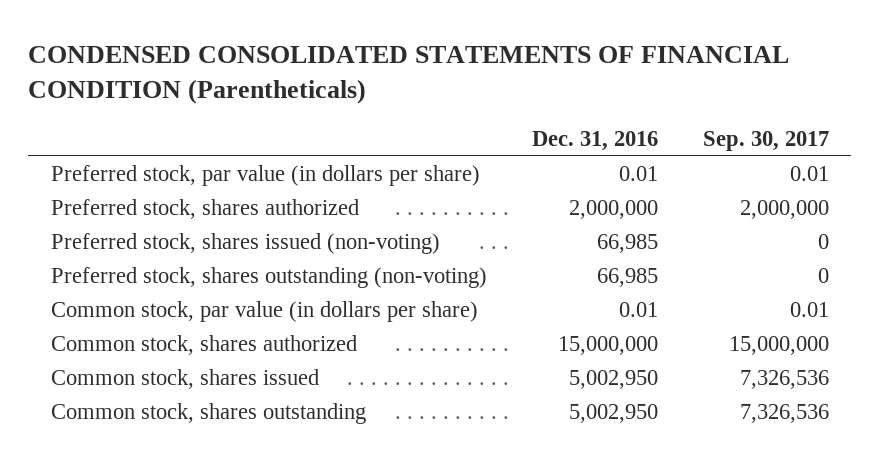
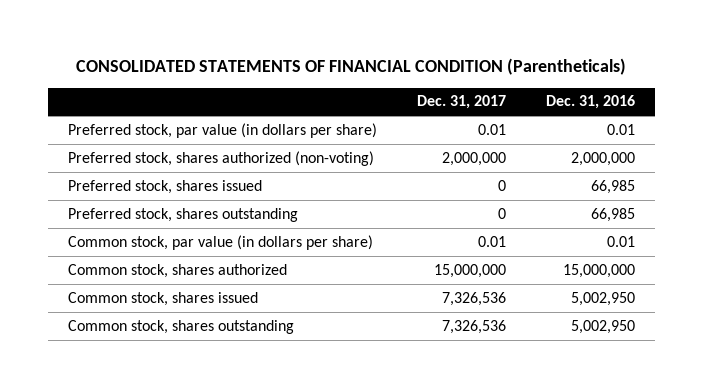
[28,46,790,105] CONDENSED CONSOLIDATED STATEMENTS OF FINANCIAL CONDITION (Parentheticals) -> [76,58,627,76] CONSOLIDATED STATEMENTS OF FINANCIAL CONDITION (Parentheticals)
[702,130,829,151] Sep. 30, 2017 -> none
none -> [416,95,506,110] Dec. 31, 2017
[50,198,359,219] Preferred stock, shares authorized -> [67,150,374,166] Preferred stock, shares authorized (non-voting)
[50,232,440,254] Preferred stock, shares issued (non-voting) -> [67,179,262,194] Preferred stock, shares issued
[50,266,487,288] Preferred stock, shares outstanding (non-voting) -> [67,207,298,222] Preferred stock, shares outstanding

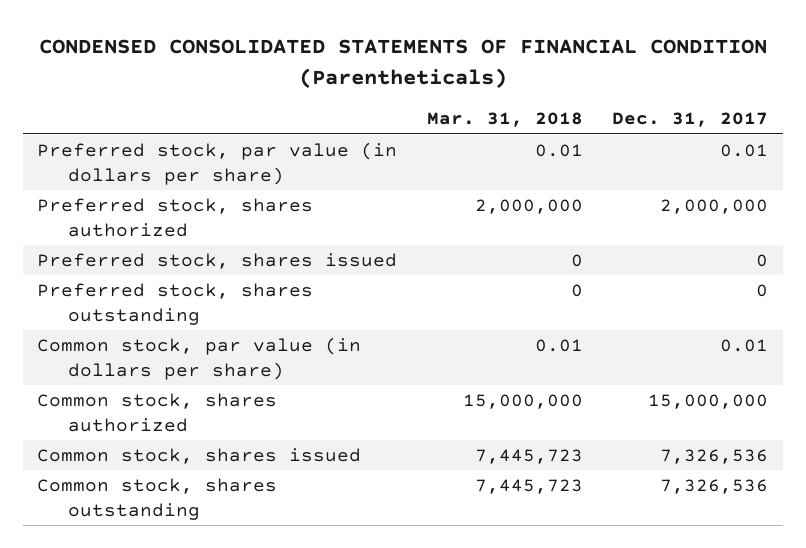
[76,58,627,76] CONSOLIDATED STATEMENTS OF FINANCIAL CONDITION (Parentheticals) -> [38,39,767,88] CONDENSED CONSOLIDATED STATEMENTS OF FINANCIAL CONDITION (Parentheticals)
[545,95,635,110] Dec. 31, 2016 -> none
none -> [426,112,583,128] Mar. 31, 2018
[67,150,374,166] Preferred stock, shares authorized (non-voting) -> [37,198,314,238] Preferred stock, shares authorized

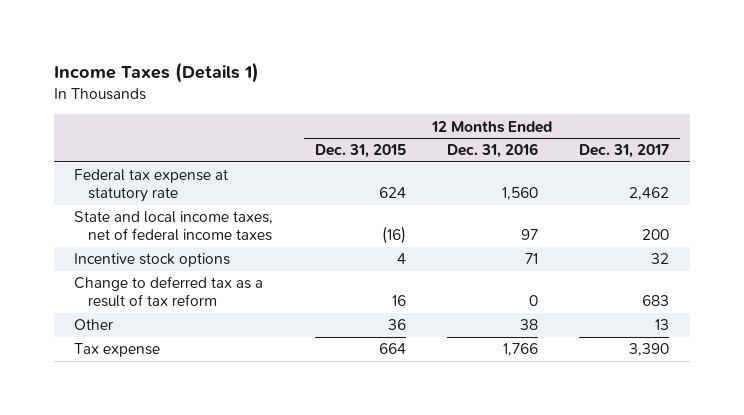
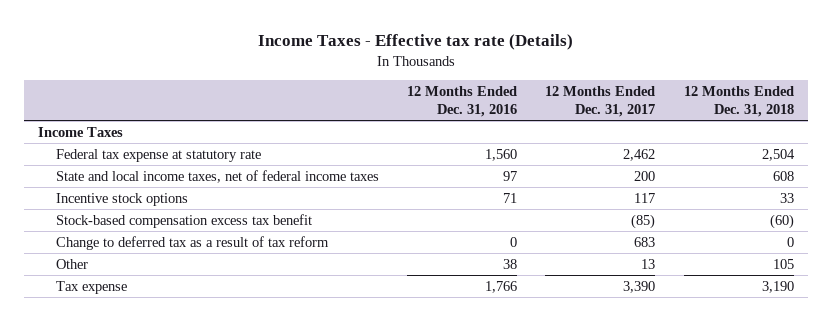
[53,61,259,83] Income Taxes (Details 1) -> [257,34,573,51] Income Taxes - Effective tax rate (Details)
[314,144,406,159] Dec. 31, 2015 -> none
none -> [683,86,794,117] 12 Months Ended Dec. 31, 2018
none -> [37,126,123,137] Income Taxes
[651,253,670,265] 32 -> [634,192,656,203] 117
none -> [56,213,313,228] Stock-based compensation excess tax benefit

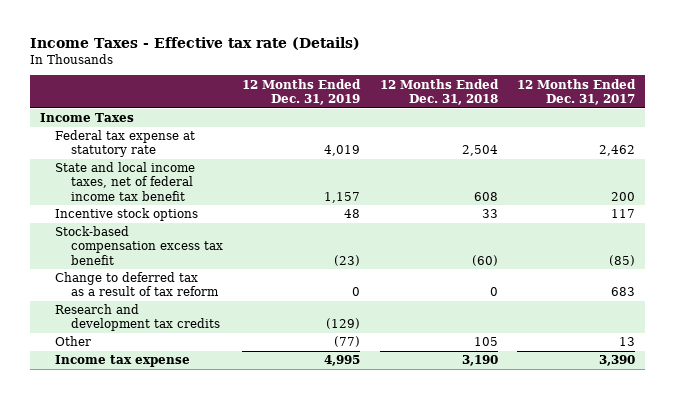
[407,86,518,117] 12 Months Ended Dec. 31, 2016 -> none
none -> [242,78,362,105] 12 Months Ended Dec. 31, 2019
[56,169,380,183] State and local income taxes, net of federal income taxes -> [55,162,196,201] State and local income taxes, net of federal income tax benefit
none -> [55,304,220,332] Research and development tax credits
[56,280,128,294] Tax expense -> [55,355,191,368] Income tax expense

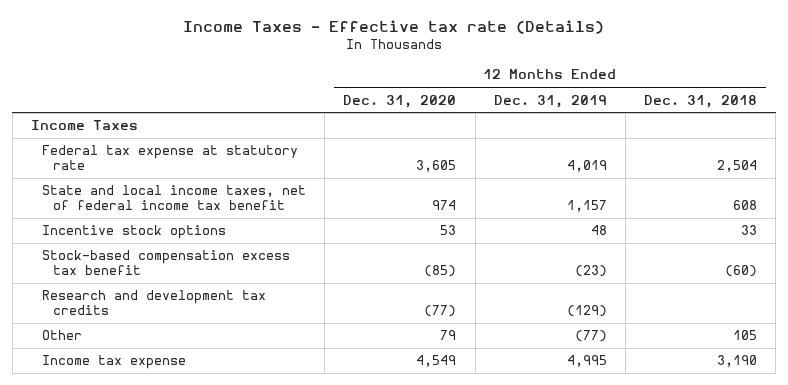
[517,78,637,105] 12 Months Ended Dec. 31, 2017 -> none
none -> [343,94,457,108] Dec. 31, 2020
[55,272,219,297] Change to deferred tax as a result of tax reform -> none

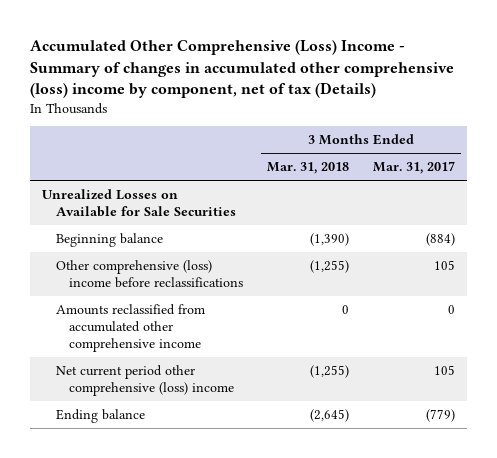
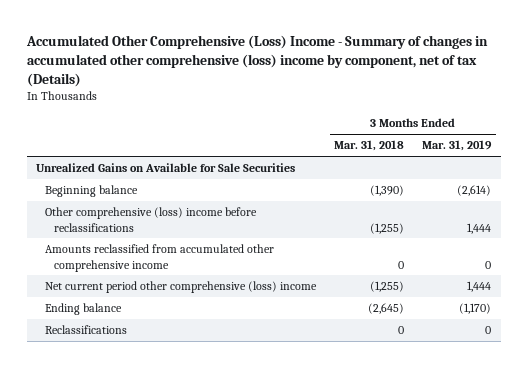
[373,161,456,175] Mar. 31, 2017 -> none
none -> [422,140,493,152] Mar. 31, 2019
[42,188,236,218] Unrealized Losses on Available for Sale Securities -> [35,163,295,173] Unrealized Gains on Available for Sale Securities
none -> [44,325,127,335] Reclassifications

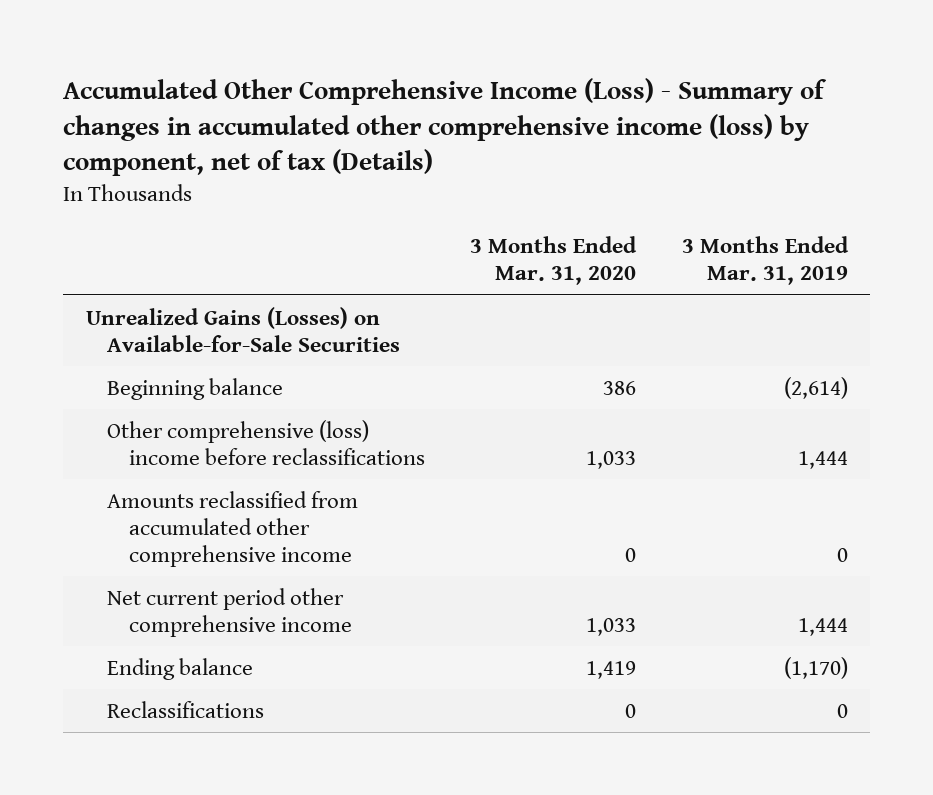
[25,34,488,87] Accumulated Other Comprehensive (Loss) Income - Summary of changes in accumulated other comprehensive (loss) income by component, net of tax (Details) -> [63,77,828,177] Accumulated Other Comprehensive Income (Loss) - Summary of changes in accumulated other comprehensive income (loss) by component, net of tax (Details)
[334,140,405,152] Mar. 31, 2018 -> none
none -> [470,236,638,286] 3 Months Ended Mar. 31, 2020
[35,163,295,173] Unrealized Gains on Available for Sale Securities -> [85,306,401,352] Unrealized Gains (Losses) on Available-for-Sale Securities
[44,281,317,294] Net current period other comprehensive (loss) income -> [107,587,353,637] Net current period other comprehensive income

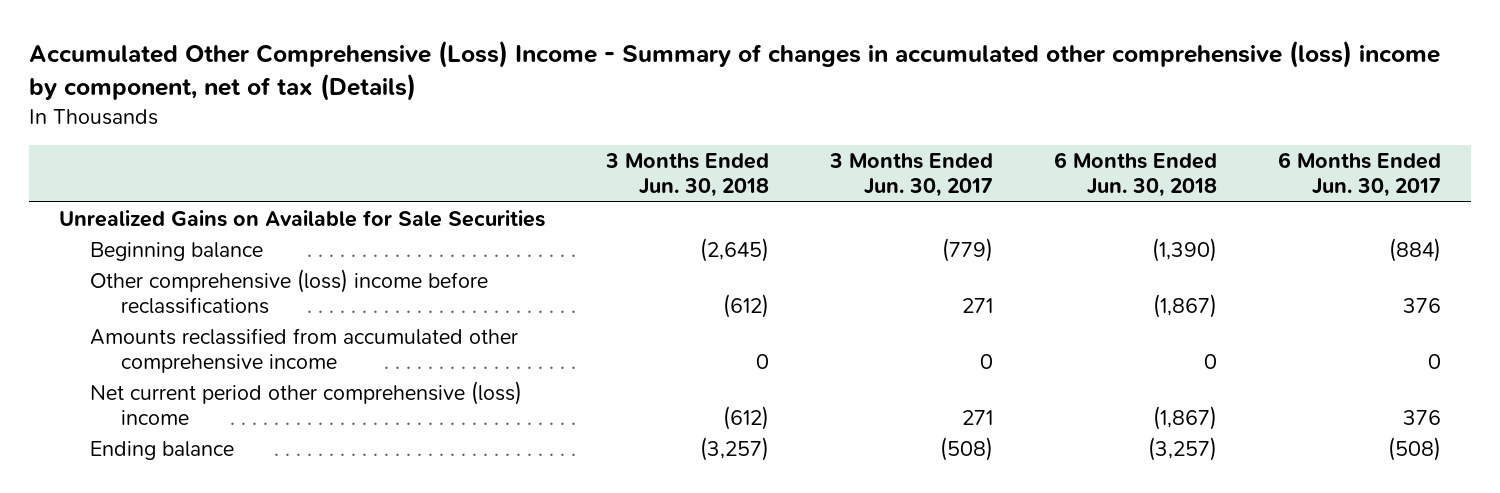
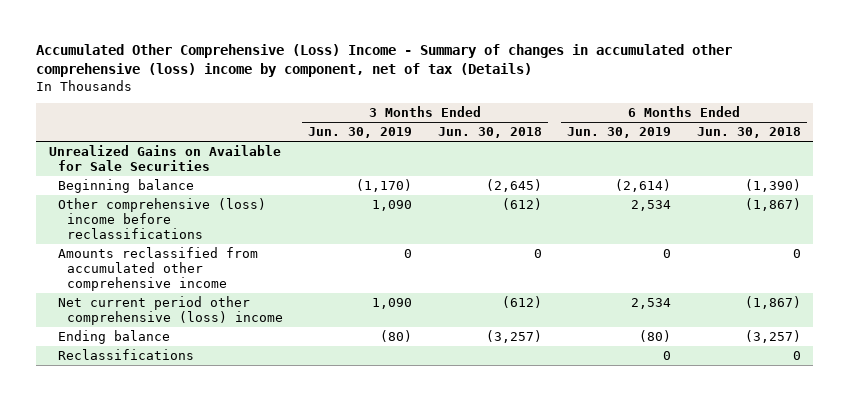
[828,153,993,198] 3 Months Ended Jun. 30, 2017 -> none
[1277,152,1441,198] 6 Months Ended Jun. 30, 2017 -> none
none -> [308,127,413,139] Jun. 30, 2019
none -> [567,127,672,139] Jun. 30, 2019
none -> [58,348,195,360] Reclassifications

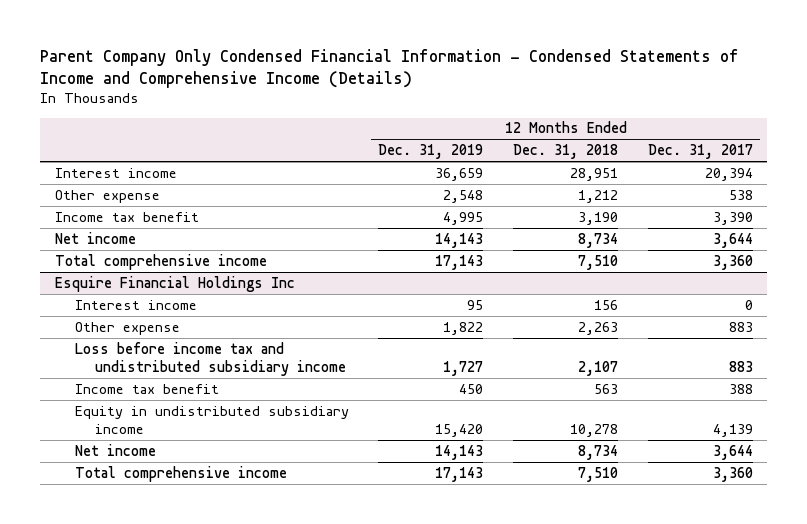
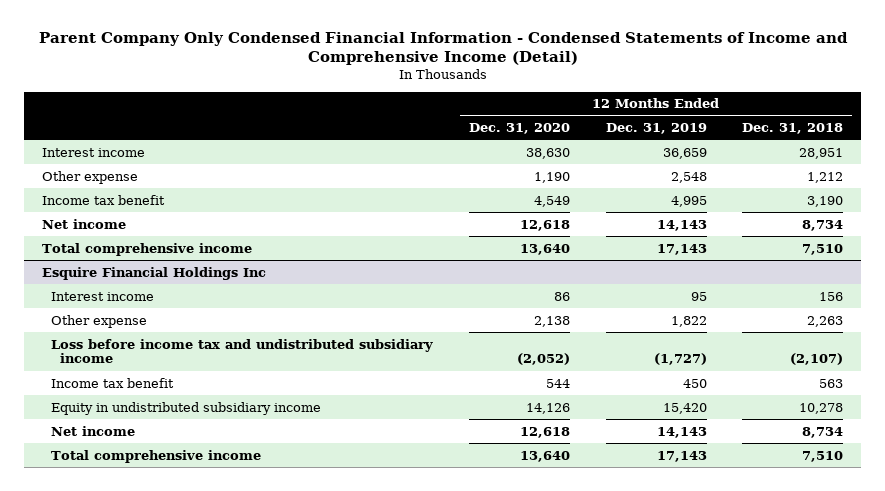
[39,48,739,89] Parent Company Only Condensed Financial Information - Condensed Statements of Income and Comprehensive Income (Details) -> [38,32,848,66] Parent Company Only Condensed Financial Information - Condensed Statements of Income and Comprehensive Income (Detail)
[647,144,753,160] Dec. 31, 2017 -> none
none -> [468,122,570,134] Dec. 31, 2020
[443,360,484,376] 1,727 -> [653,353,707,366] (1,727)
[578,360,619,376] 2,107 -> [790,353,844,366] (2,107)

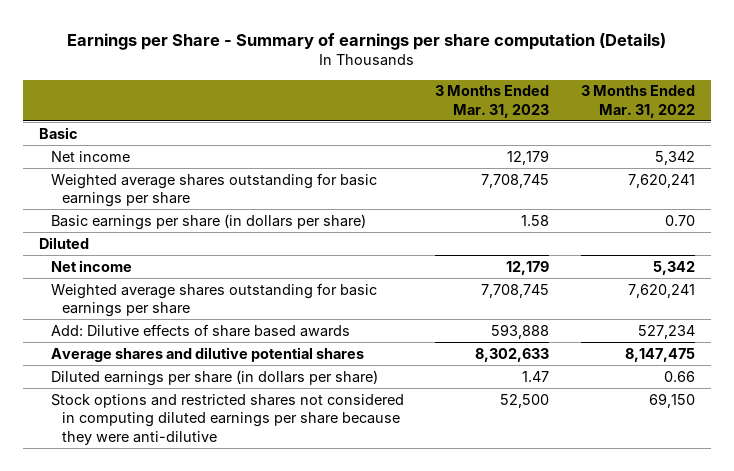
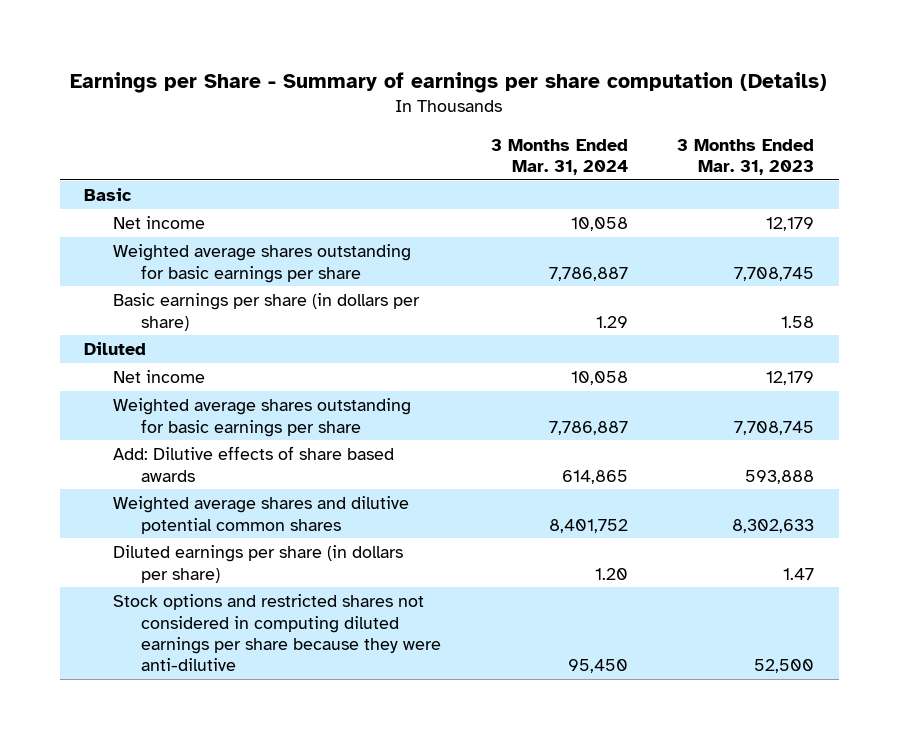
[580,85,695,118] 3 Months Ended Mar. 31, 2022 -> none
none -> [490,138,628,176] 3 Months Ended Mar. 31, 2024
[50,346,364,362] Average shares and dilutive potential shares -> [112,496,409,534] Weighted average shares and dilutive potential common shares

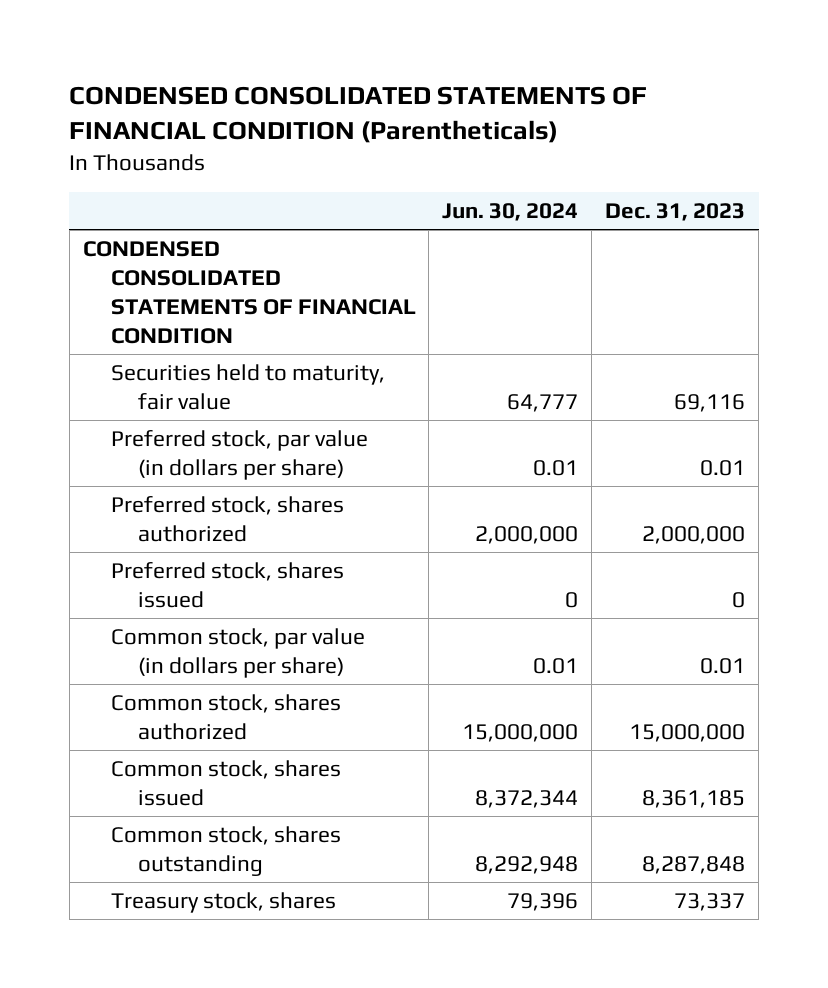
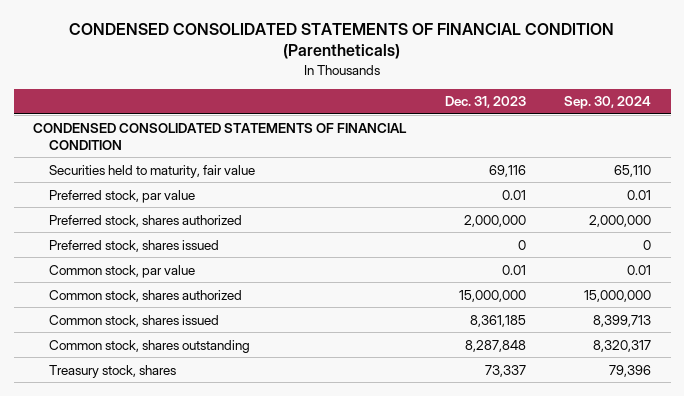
[442,203,579,222] Jun. 30, 2024 -> none
none -> [564,96,652,110] Sep. 30, 2024
[110,429,368,480] Preferred stock, par value (in dollars per share) -> [48,189,195,203] Preferred stock, par value
[110,627,365,678] Common stock, par value (in dollars per share) -> [48,264,195,278] Common stock, par value

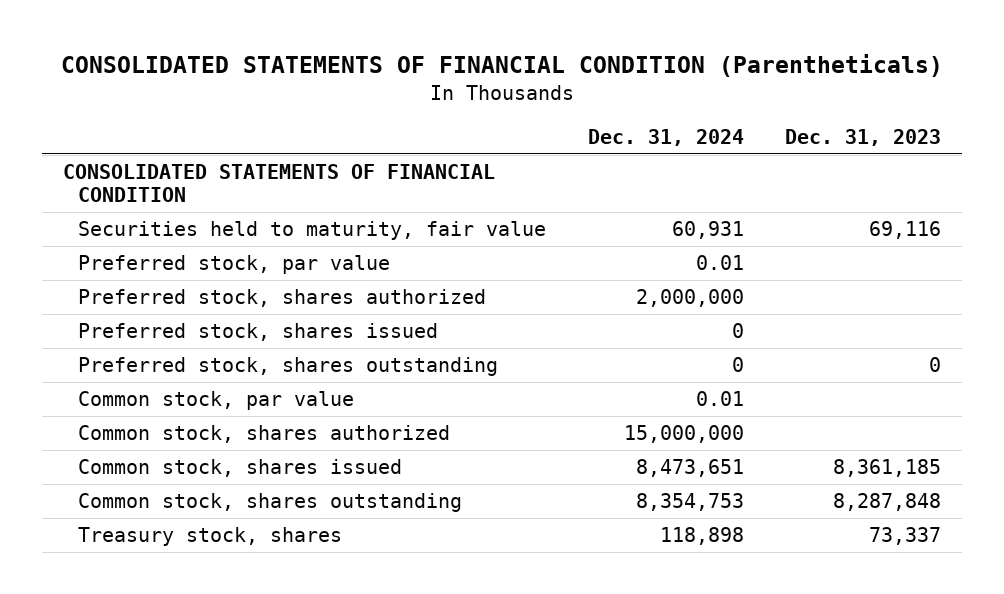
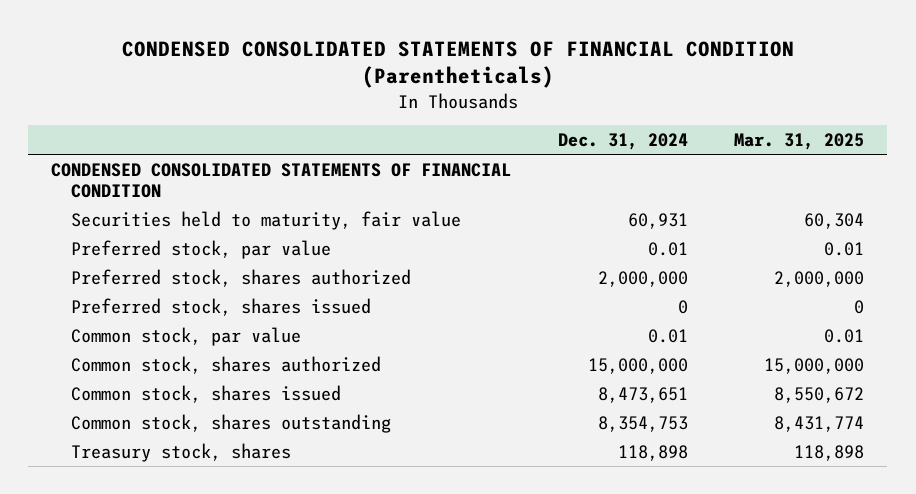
[60,54,943,78] CONSOLIDATED STATEMENTS OF FINANCIAL CONDITION (Parentheticals) -> [121,40,794,89] CONDENSED CONSOLIDATED STATEMENTS OF FINANCIAL CONDITION (Parentheticals)
[784,129,941,147] Dec. 31, 2023 -> none
none -> [734,132,865,150] Mar. 31, 2025
[63,164,496,203] CONSOLIDATED STATEMENTS OF FINANCIAL CONDITION -> [51,162,512,199] CONDENSED CONSOLIDATED STATEMENTS OF FINANCIAL CONDITION
[78,357,499,377] Preferred stock, shares outstanding -> none

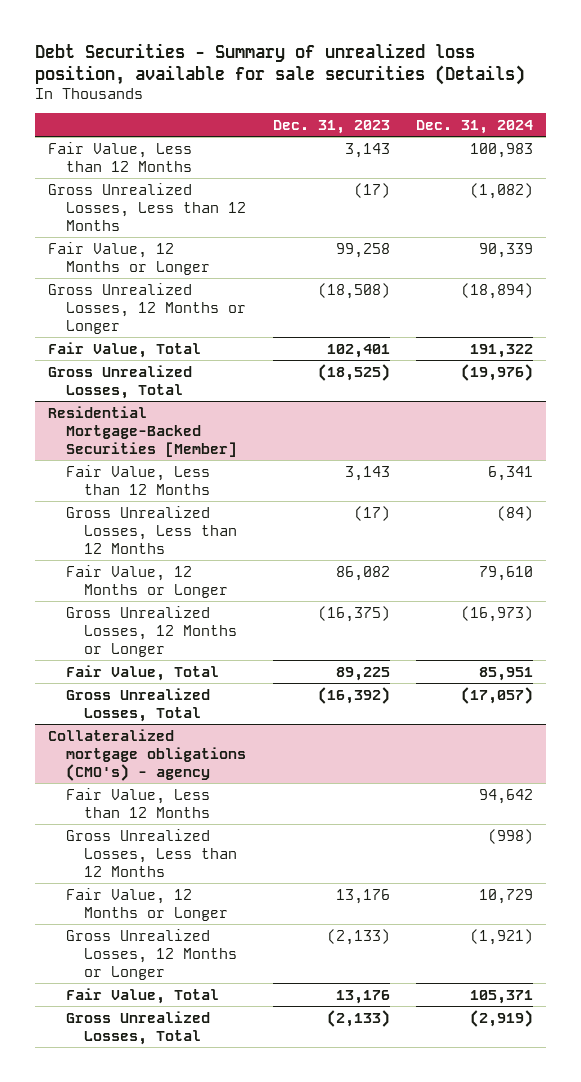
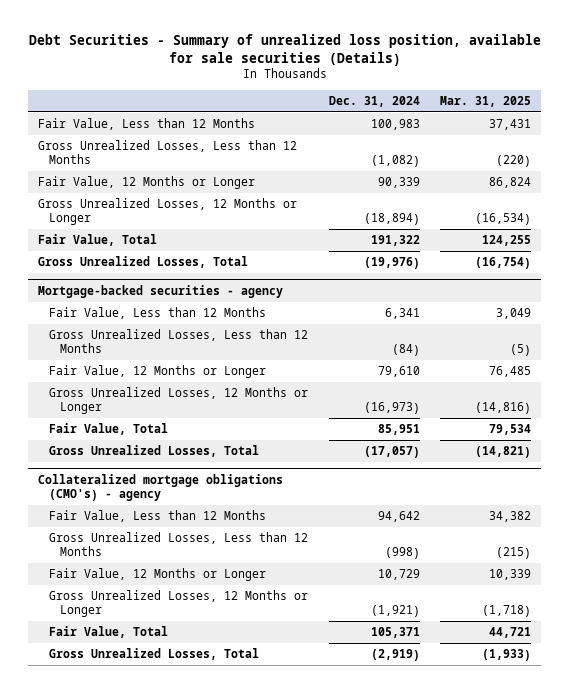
[272,119,390,134] Dec. 31, 2023 -> none
none -> [440,95,532,107] Mar. 31, 2025
[48,405,238,457] Residential Mortgage-Backed Securities [Member] -> [37,285,283,299] Mortgage-backed securities - agency

